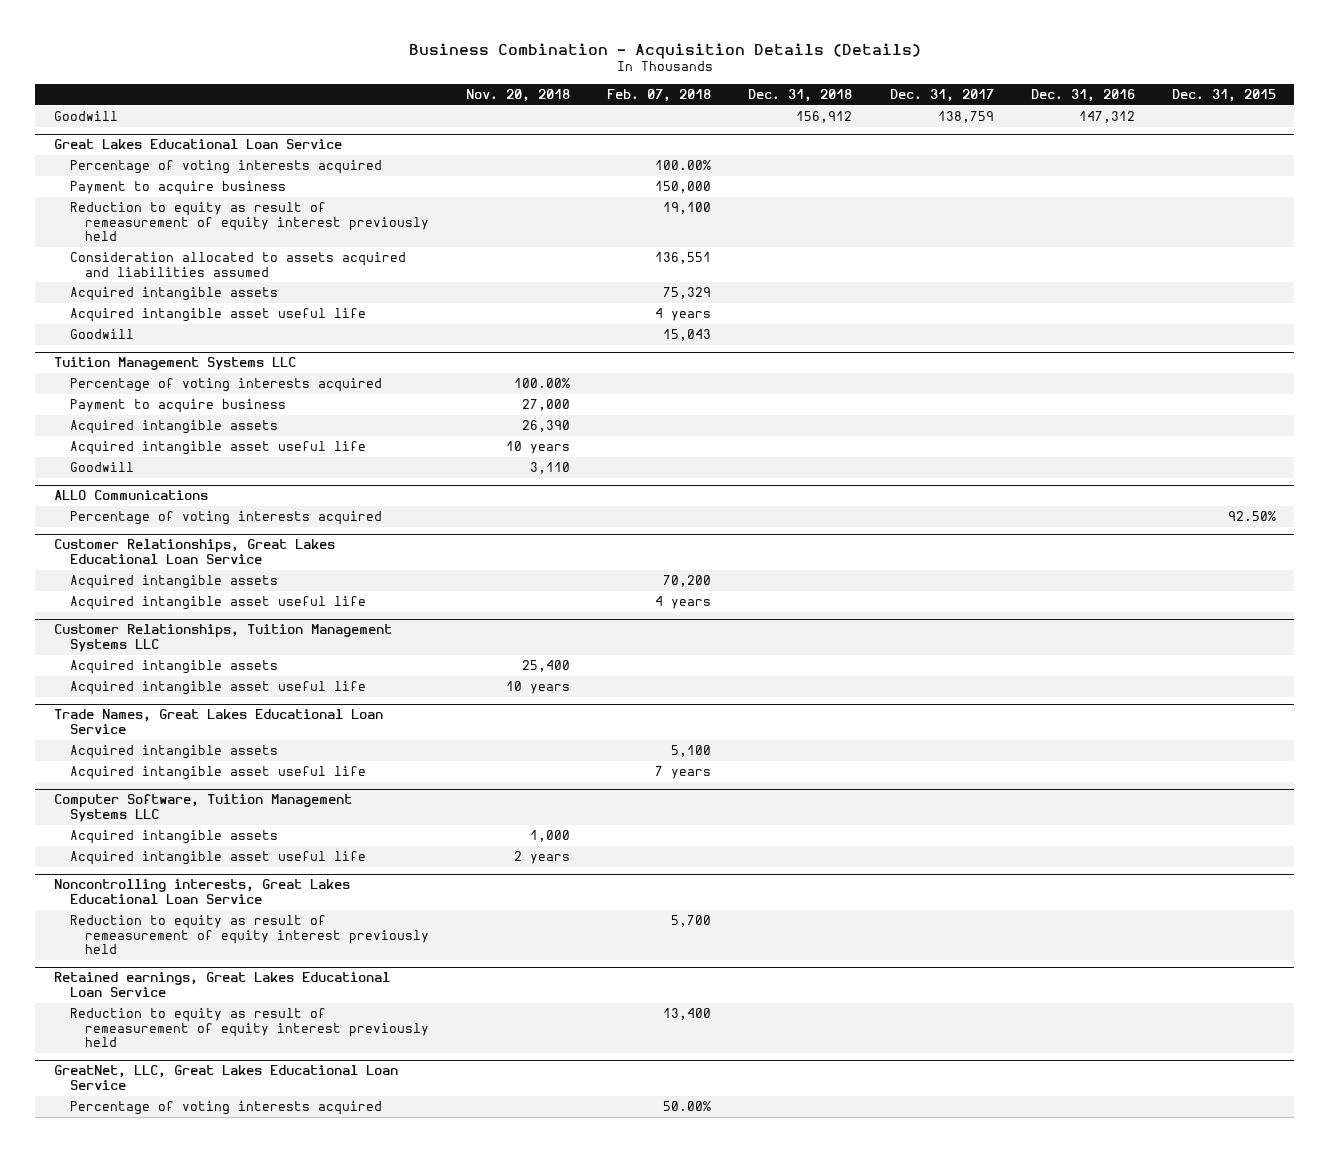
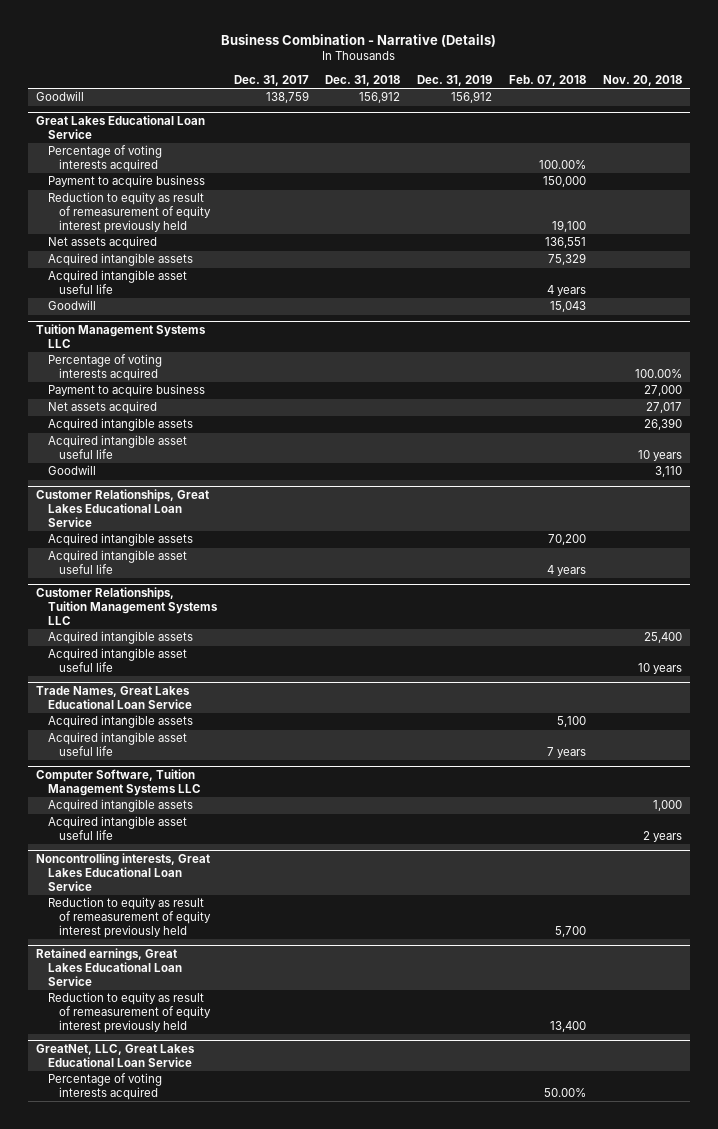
[408,42,921,59] Business Combination - Acquisition Details (Details) -> [220,34,496,48] Business Combination - Narrative (Details)
[1030,89,1135,103] Dec. 31, 2016 -> none
[1171,89,1276,103] Dec. 31, 2015 -> none
none -> [417,75,493,87] Dec. 31, 2019
[69,252,406,277] Consideration allocated to assets acquired and liabilities assumed -> [47,236,157,250] Net assets acquired
none -> [47,401,157,415] Net assets acquired
[53,490,208,501] ALLO Communications -> none
[69,511,382,526] Percentage of voting interests acquired -> none

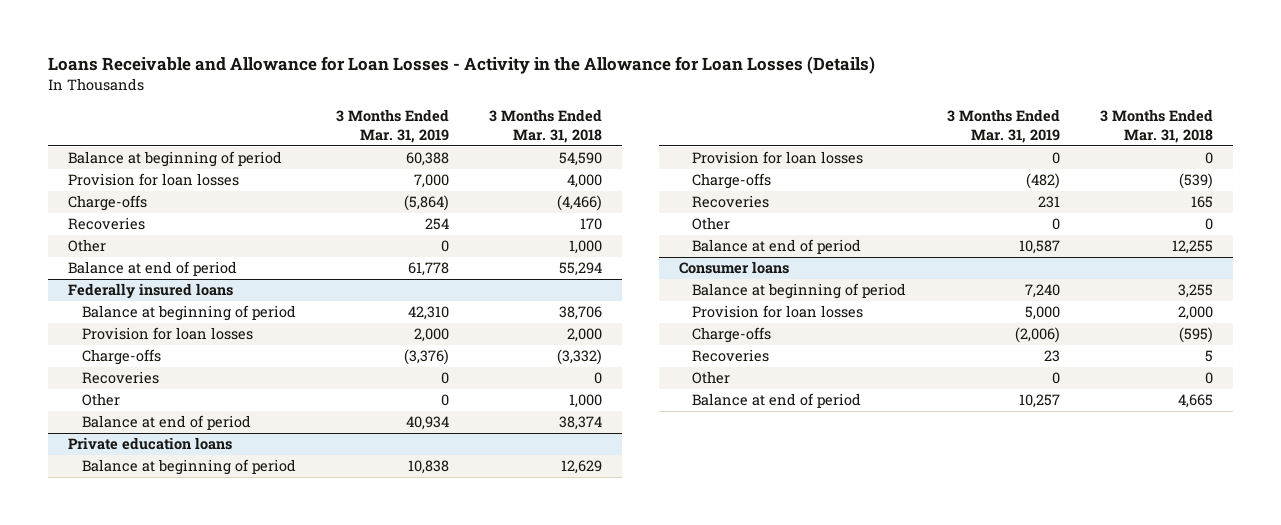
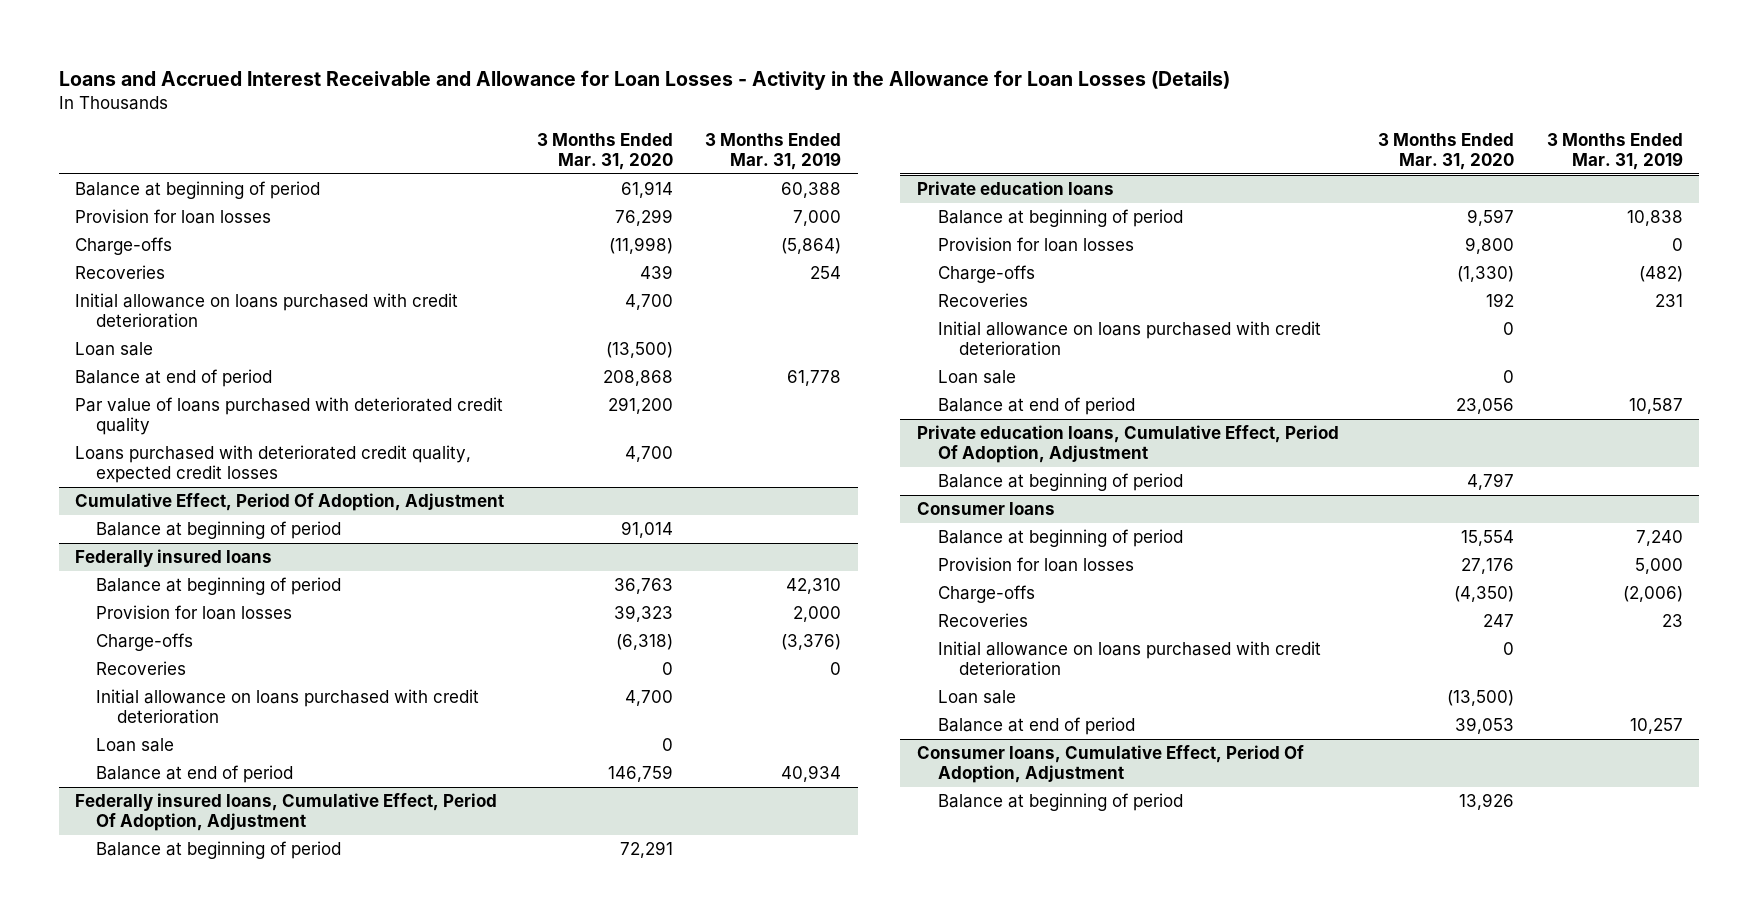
[47,56,875,75] Loans Receivable and Allowance for Loan Losses - Activity in the Allowance for Loan Losses (Details) -> [58,69,1230,90] Loans and Accrued Interest Receivable and Allowance for Loan Losses - Activity in the Allowance for Loan Losses (Details)
[488,109,602,143] 3 Months Ended Mar. 31, 2018 -> none
none -> [536,133,673,171] 3 Months Ended Mar. 31, 2020
[67,239,106,253] Other -> none
none -> [75,293,459,329] Initial allowance on loans purchased with credit deterioration
none -> [75,342,154,357] Loan sale
none -> [75,397,504,436] Par value of loans purchased with deteriorated credit quality
none -> [75,445,472,484] Loans purchased with deteriorated credit quality, expected credit losses
none -> [75,493,505,512] Cumulative Effect, Period Of Adoption, Adjustment
none -> [96,521,342,540] Balance at beginning of period
[81,393,120,407] Other -> none
none -> [96,689,480,725] Initial allowance on loans purchased with credit deterioration
none -> [96,738,175,753] Loan sale
none -> [75,793,498,832] Federally insured loans, Cumulative Effect, Period Of Adoption, Adjustment
none -> [96,841,342,860] Balance at beginning of period
[692,217,731,231] Other -> none
none -> [937,321,1321,357] Initial allowance on loans purchased with credit deterioration
none -> [937,370,1016,385] Loan sale
none -> [916,425,1339,464] Private education loans, Cumulative Effect, Period Of Adoption, Adjustment
none -> [937,473,1183,492] Balance at beginning of period
[692,371,731,385] Other -> none
none -> [937,641,1321,677] Initial allowance on loans purchased with credit deterioration
none -> [937,690,1016,705] Loan sale
none -> [916,745,1304,784] Consumer loans, Cumulative Effect, Period Of Adoption, Adjustment
none -> [937,793,1183,812] Balance at beginning of period

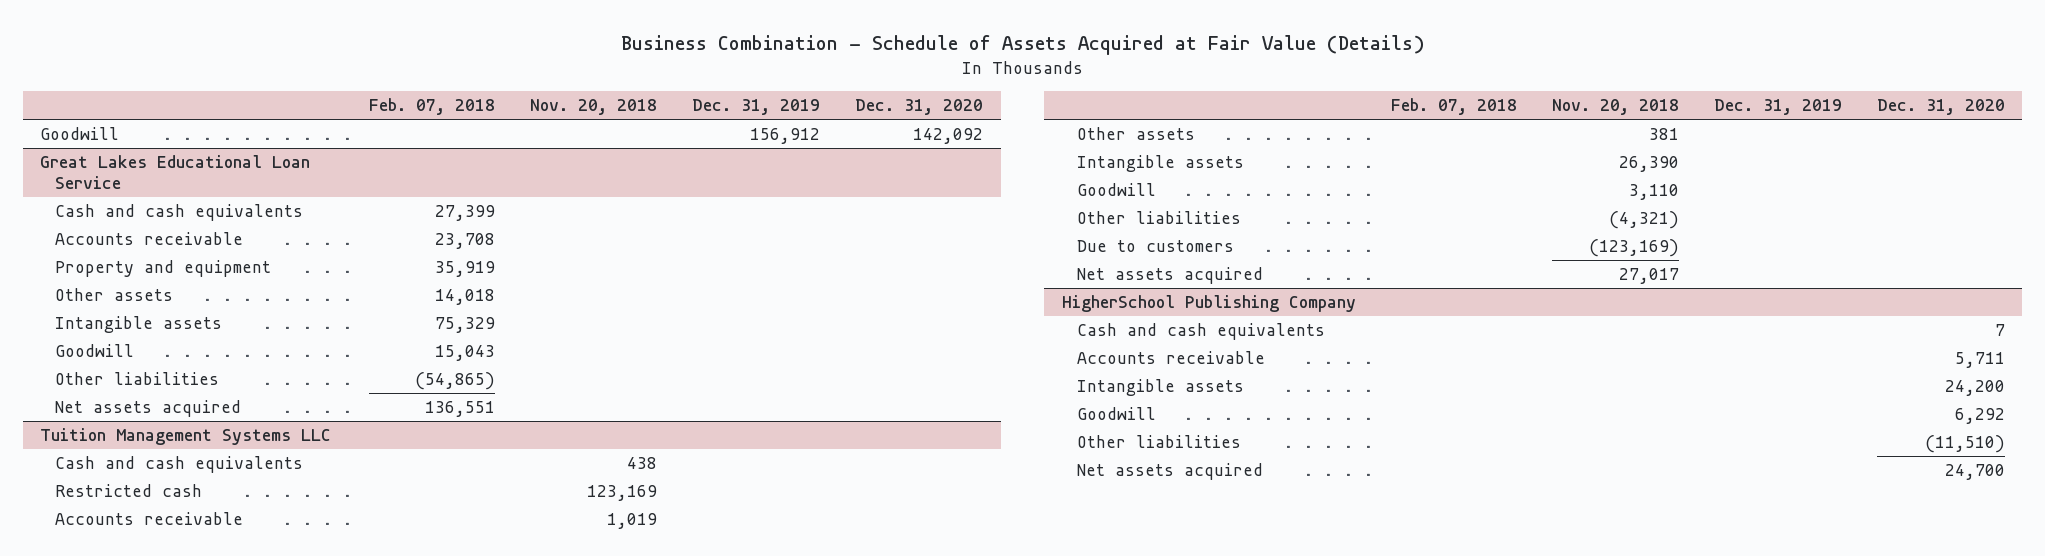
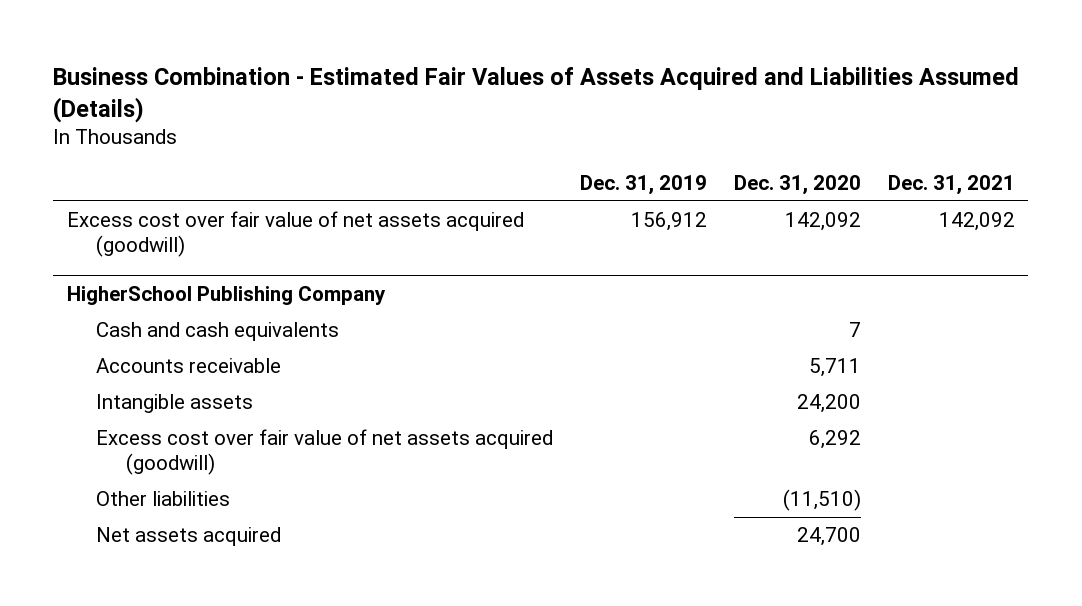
[620,35,1425,56] Business Combination - Schedule of Assets Acquired at Fair Value (Details) -> [53,67,1020,123] Business Combination - Estimated Fair Values of Assets Acquired and Liabilities Assumed (Details)
[369,98,496,116] Feb. 07, 2018 -> none
[530,99,658,116] Nov. 20, 2018 -> none
none -> [887,174,1015,195] Dec. 31, 2021
[40,155,311,190] Great Lakes Educational Loan Service -> none
[55,204,304,222] Cash and cash equivalents -> none
[55,232,244,246] Accounts receivable -> none
[55,260,272,278] Property and equipment -> none
[55,288,174,302] Other assets -> none
[55,316,223,334] Intangible assets -> none
[55,344,135,358] Goodwill -> none
[55,372,220,386] Other liabilities -> none
[55,400,242,418] Net assets acquired -> none
[40,428,332,446] Tuition Management Systems LLC -> none
[55,456,304,474] Cash and cash equivalents -> none
[55,484,203,498] Restricted cash -> none
[55,512,244,526] Accounts receivable -> none
[1076,127,1195,141] Other assets -> none
[1076,155,1244,173] Intangible assets -> none
[1076,183,1156,197] Goodwill -> none
[1076,211,1241,225] Other liabilities -> none
[1076,240,1234,253] Due to customers -> none
[1076,267,1263,285] Net assets acquired -> none
[40,127,120,141] Goodwill -> [66,211,524,258] Excess cost over fair value of net assets acquired (goodwill)
[1076,407,1156,421] Goodwill -> [96,429,554,476] Excess cost over fair value of net assets acquired (goodwill)

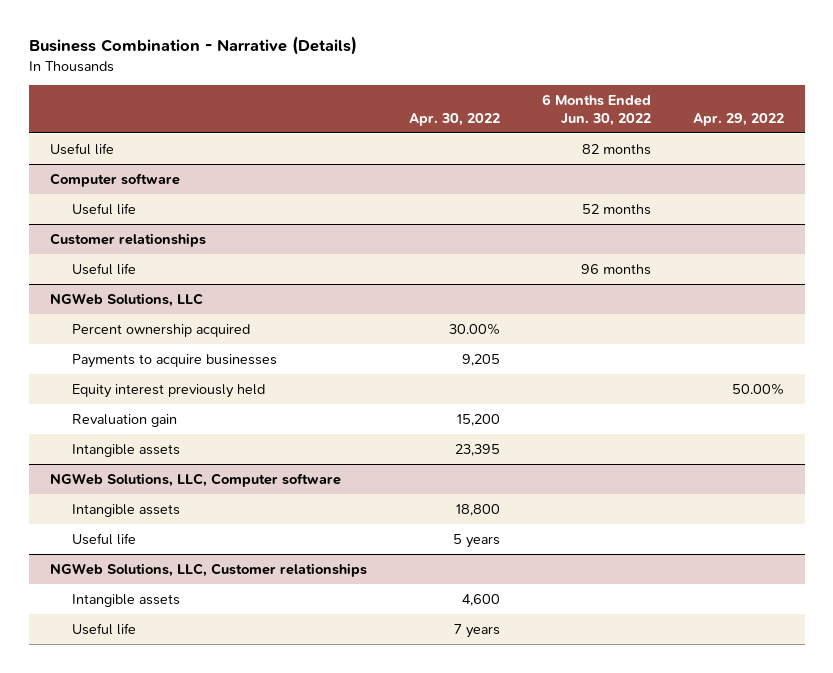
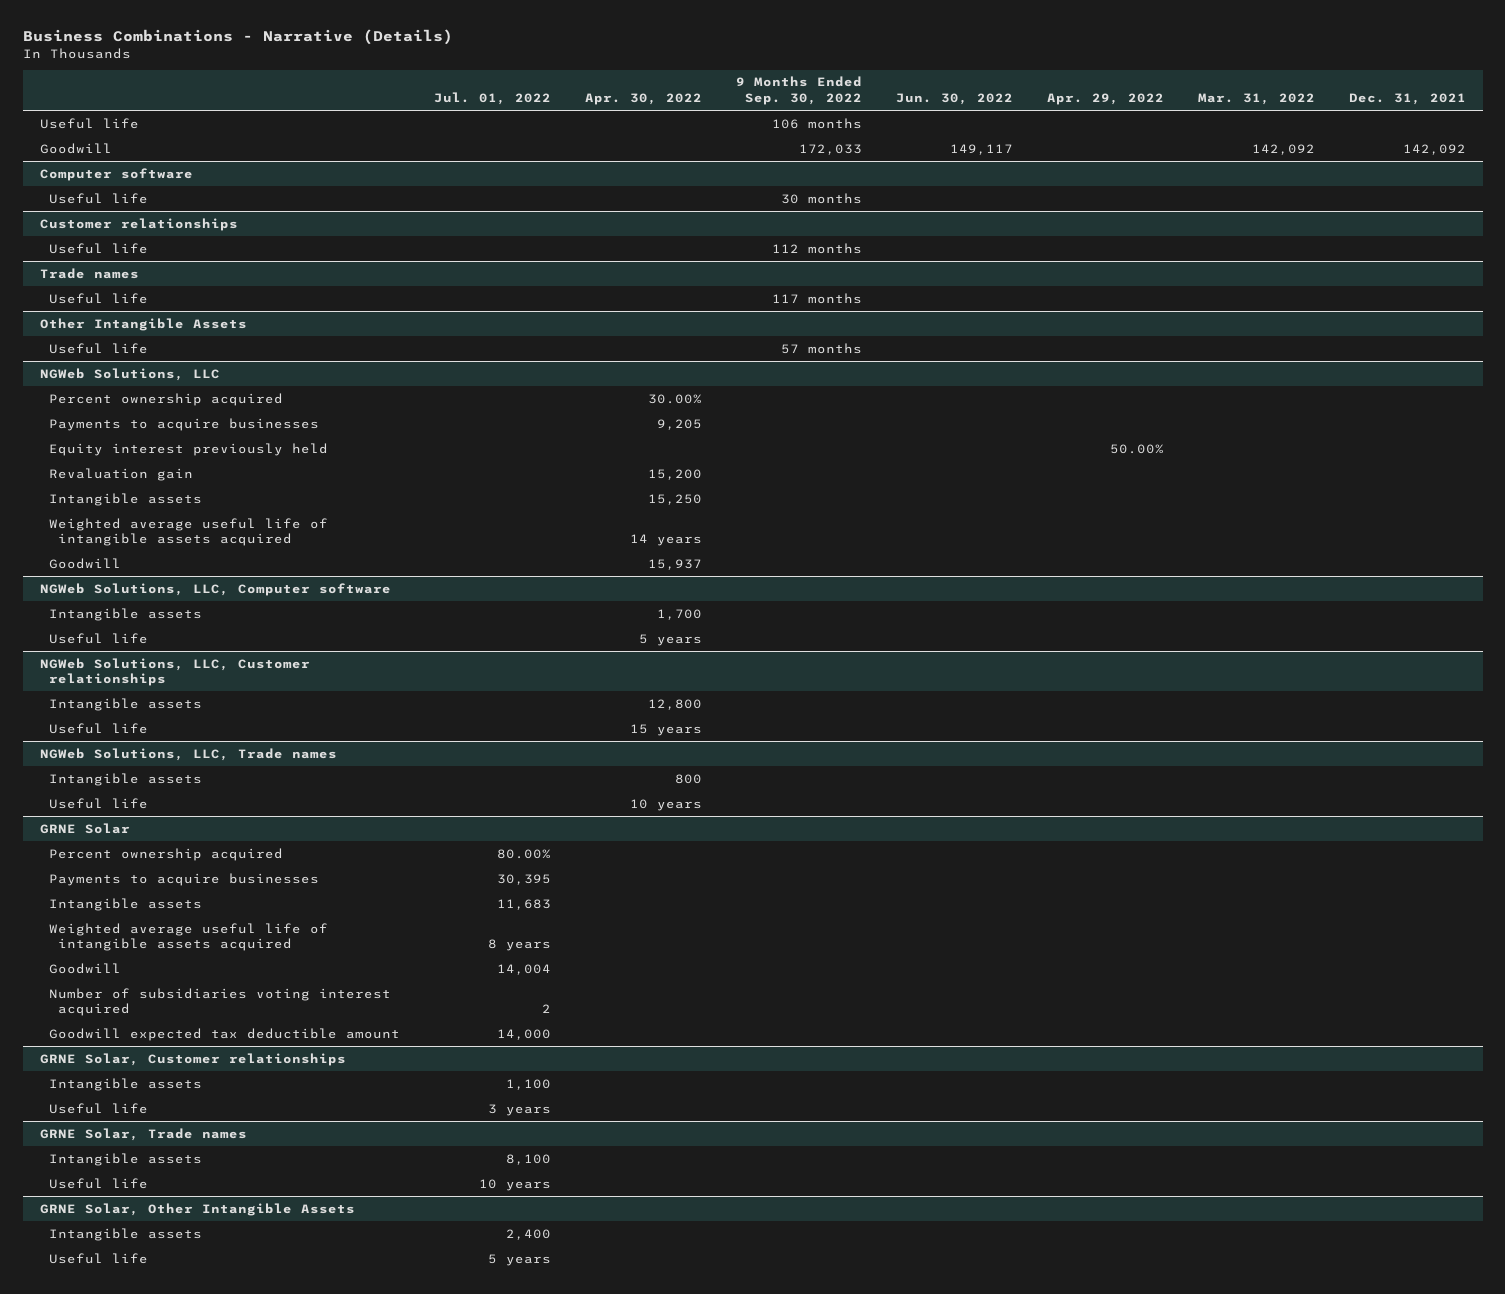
[28,36,357,56] Business Combination - Narrative (Details) -> [22,29,453,46] Business Combinations - Narrative (Details)
[541,93,651,126] 6 Months Ended Jun. 30, 2022 -> none
none -> [433,92,551,106] Jul. 01, 2022
none -> [735,76,862,106] 9 Months Ended Sep. 30, 2022
none -> [895,93,1013,106] Jun. 30, 2022
none -> [1197,93,1315,106] Mar. 31, 2022
none -> [1348,93,1466,106] Dec. 31, 2021
none -> [39,142,112,154] Goodwill
none -> [39,267,139,279] Trade names
none -> [48,292,148,304] Useful life
none -> [39,317,247,331] Other Intangible Assets
none -> [48,342,148,354] Useful life
[454,443,500,456] 23,395 -> [647,493,702,505] 15,250
none -> [48,517,328,547] Weighted average useful life of intangible assets acquired
none -> [48,557,121,569] Goodwill
[455,503,500,516] 18,800 -> [656,608,702,620] 1,700
[461,593,500,606] 4,600 -> [647,698,702,710] 12,800
[453,623,500,638] 7 years -> [629,723,702,736] 15 years
none -> [39,747,337,761] NGWeb Solutions, LLC, Trade names
none -> [48,772,202,786] Intangible assets
none -> [48,797,148,809] Useful life
none -> [39,822,130,834] GRNE Solar
none -> [48,847,283,861] Percent ownership acquired
none -> [48,872,319,886] Payments to acquire businesses
none -> [48,897,202,911] Intangible assets
none -> [48,922,328,952] Weighted average useful life of intangible assets acquired
none -> [48,962,121,974] Goodwill
none -> [48,987,391,1017] Number of subsidiaries voting interest acquired
none -> [48,1027,400,1041] Goodwill expected tax deductible amount
none -> [39,1052,346,1066] GRNE Solar, Customer relationships
none -> [48,1077,202,1091] Intangible assets
none -> [48,1102,148,1114] Useful life
none -> [39,1127,247,1141] GRNE Solar, Trade names
none -> [48,1152,202,1166] Intangible assets
none -> [48,1177,148,1189] Useful life
none -> [39,1202,355,1216] GRNE Solar, Other Intangible Assets
none -> [48,1227,202,1241] Intangible assets
none -> [48,1252,148,1264] Useful life

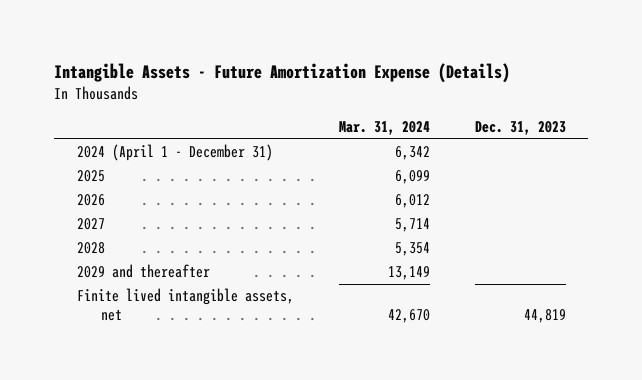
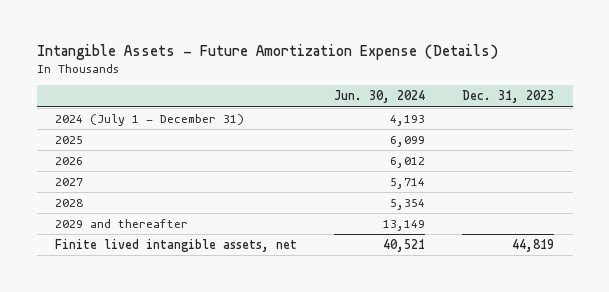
[338,121,430,136] Mar. 31, 2024 -> none
none -> [334,90,426,104] Jun. 30, 2024
[76,144,273,162] 2024 (April 1 - December 31) -> [55,113,245,126] 2024 (July 1 - December 31)

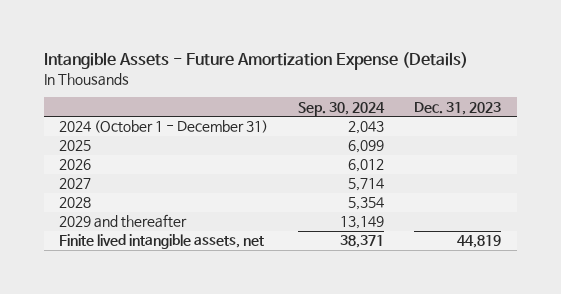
[334,90,426,104] Jun. 30, 2024 -> none
none -> [298,101,386,116] Sep. 30, 2024
[55,113,245,126] 2024 (July 1 - December 31) -> [59,120,269,134] 2024 (October 1 - December 31)

